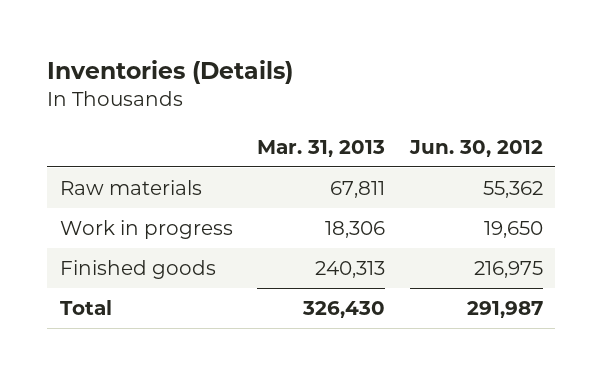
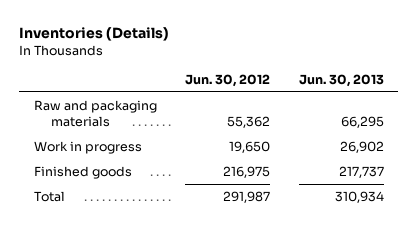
[257,139,386,157] Mar. 31, 2013 -> none
none -> [299,74,385,88] Jun. 30, 2013
[59,180,202,196] Raw materials -> [33,99,157,127] Raw and packaging materials

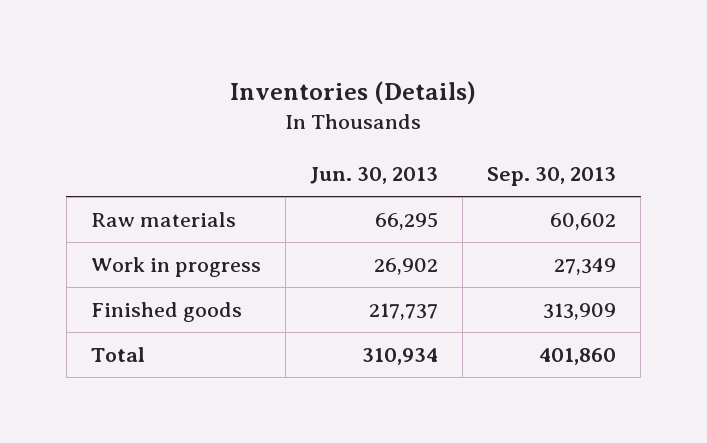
[185,74,271,88] Jun. 30, 2012 -> none
none -> [487,167,617,187] Sep. 30, 2013
[33,99,157,127] Raw and packaging materials -> [90,212,236,228] Raw materials

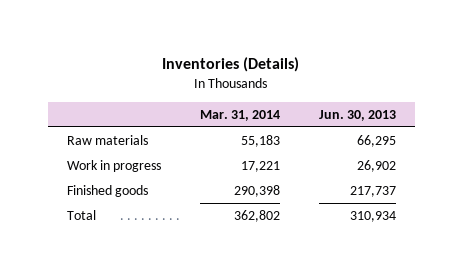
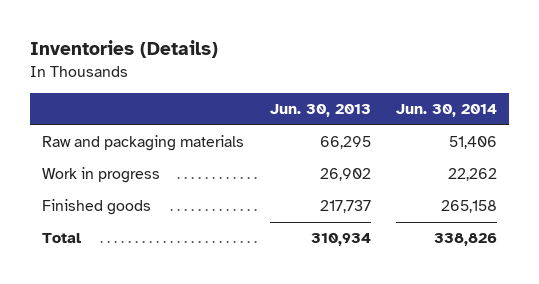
[199,109,280,121] Mar. 31, 2014 -> none
none -> [395,104,497,118] Jun. 30, 2014
[67,134,149,145] Raw materials -> [42,135,245,152] Raw and packaging materials

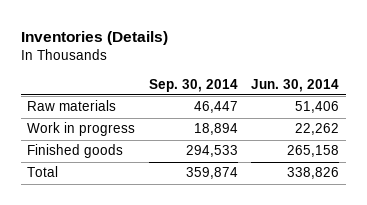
[269,104,371,118] Jun. 30, 2013 -> none
none -> [148,78,238,92] Sep. 30, 2014
[42,135,245,152] Raw and packaging materials -> [27,100,117,112] Raw materials

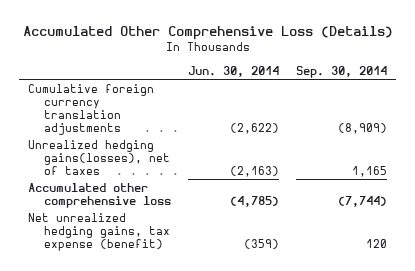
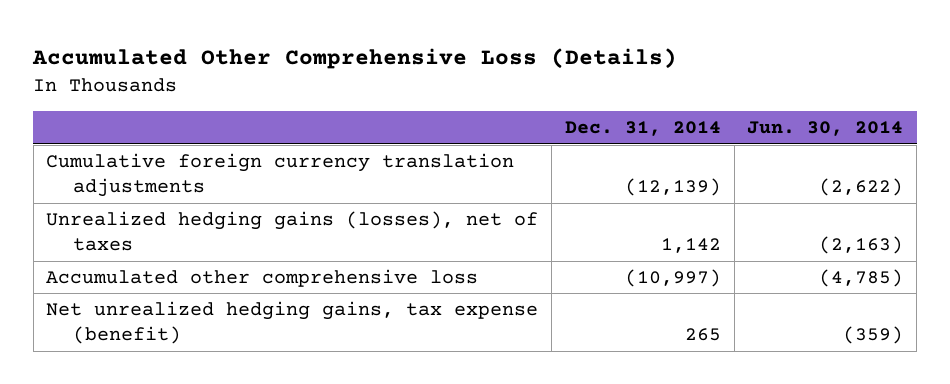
[296,66,388,79] Sep. 30, 2014 -> none
none -> [564,121,721,137] Dec. 31, 2014
[28,139,170,175] Unrealized hedging gains(losses), net of taxes -> [46,211,539,252] Unrealized hedging gains (losses), net of taxes

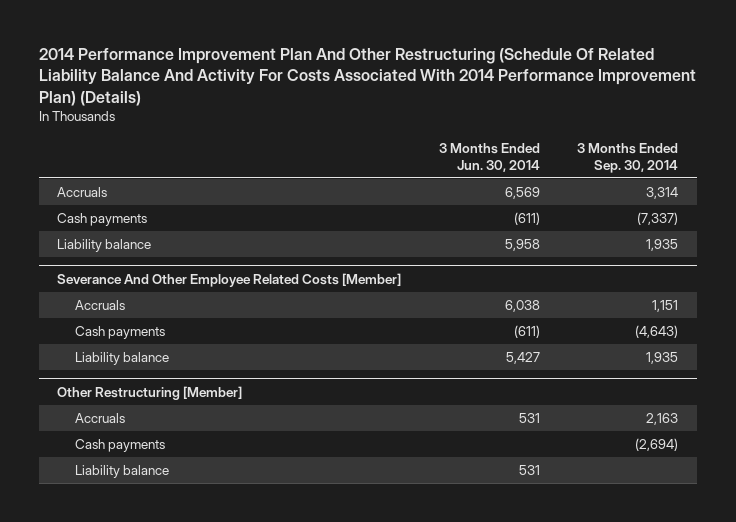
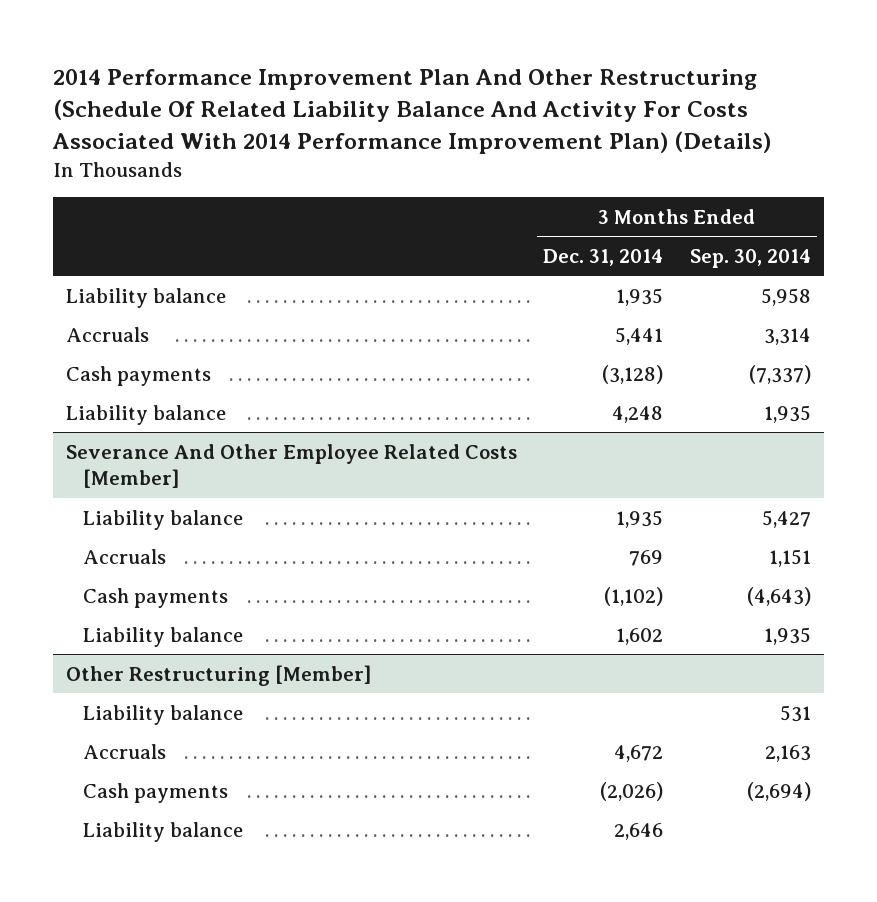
[438,142,540,172] 3 Months Ended Jun. 30, 2014 -> none
none -> [543,248,664,266] Dec. 31, 2014
none -> [66,287,228,308] Liability balance
none -> [82,509,244,530] Liability balance
none -> [82,704,244,725] Liability balance

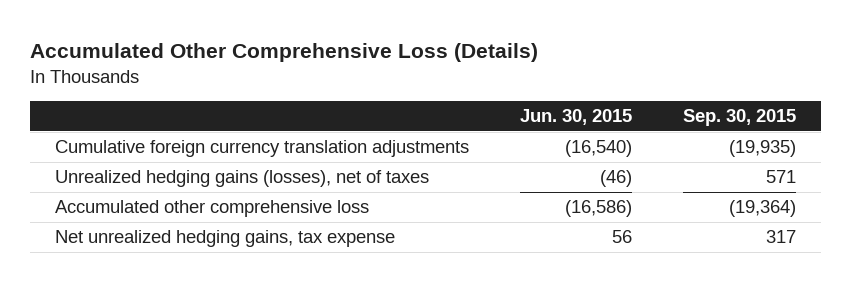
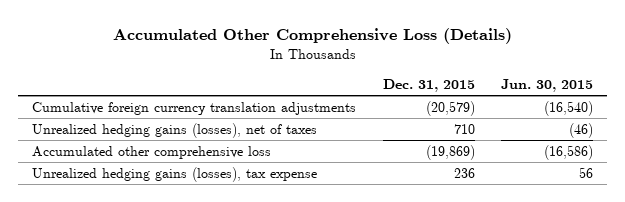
[682,109,796,127] Sep. 30, 2015 -> none
none -> [382,79,475,93] Dec. 31, 2015
[55,230,396,248] Net unrealized hedging gains, tax expense -> [31,166,317,182] Unrealized hedging gains (losses), tax expense

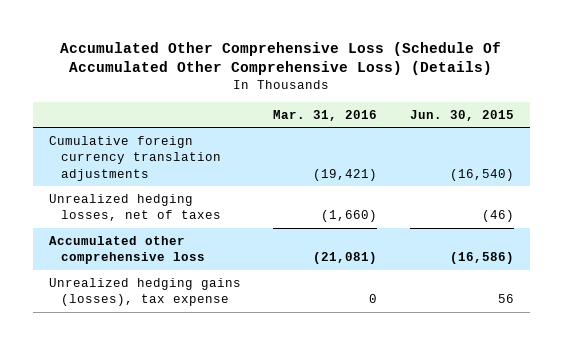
[112,28,512,45] Accumulated Other Comprehensive Loss (Details) -> [60,41,502,76] Accumulated Other Comprehensive Loss (Schedule Of Accumulated Other Comprehensive Loss) (Details)
[382,79,475,93] Dec. 31, 2015 -> none
none -> [273,109,378,121] Mar. 31, 2016
[31,122,317,138] Unrealized hedging gains (losses), net of taxes -> [49,193,222,222] Unrealized hedging losses, net of taxes

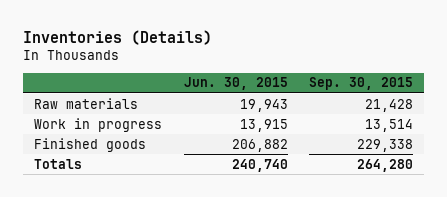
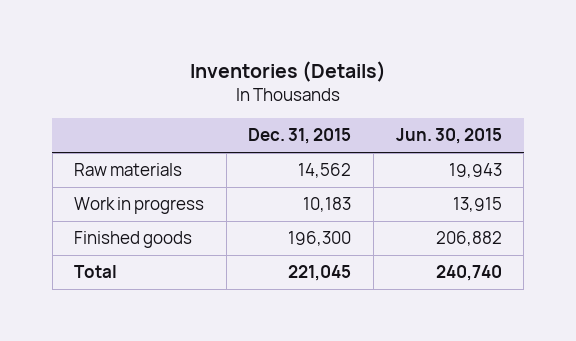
[308,77,413,91] Sep. 30, 2015 -> none
none -> [248,128,352,145] Dec. 31, 2015
[34,158,83,169] Totals -> [74,265,118,279] Total

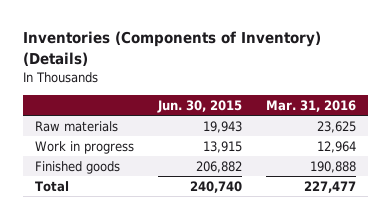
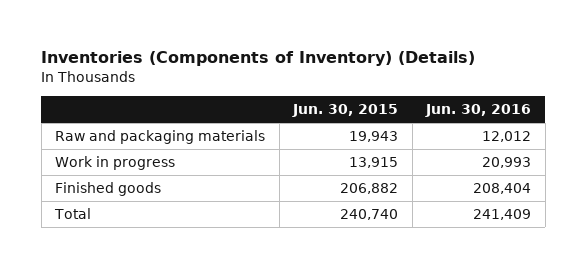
[266,99,357,112] Mar. 31, 2016 -> none
none -> [425,104,532,118] Jun. 30, 2016
[35,120,119,132] Raw materials -> [55,130,266,145] Raw and packaging materials

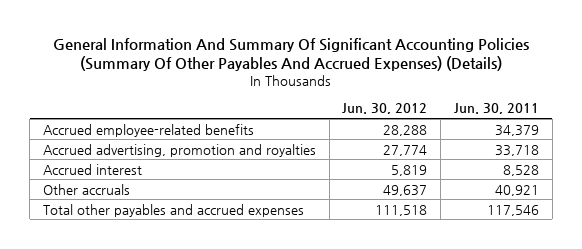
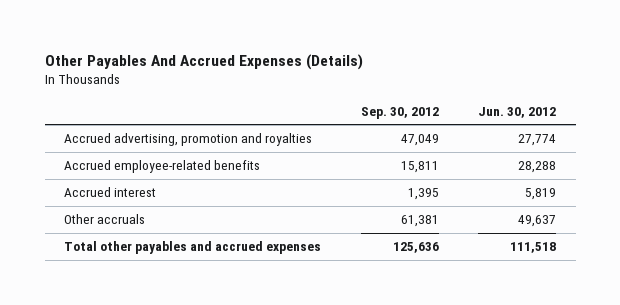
[52,38,529,72] General Information And Summary Of Significant Accounting Policies (Summary Of Other Payables And Accrued Expenses) (Details) -> [44,53,363,70] Other Payables And Accrued Expenses (Details)
[453,103,539,115] Jun. 30, 2011 -> none
none -> [360,106,439,119] Sep. 30, 2012
[42,123,254,137] Accrued employee-related benefits -> [64,160,261,174] Accrued employee-related benefits

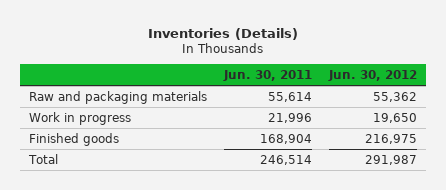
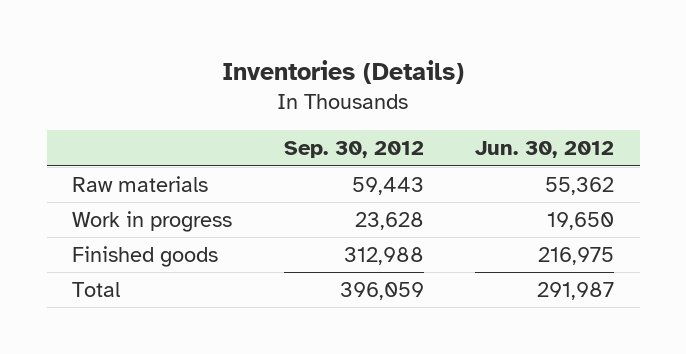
[222,70,312,82] Jun. 30, 2011 -> none
none -> [283,141,424,159] Sep. 30, 2012
[28,90,207,104] Raw and packaging materials -> [72,176,209,193] Raw materials

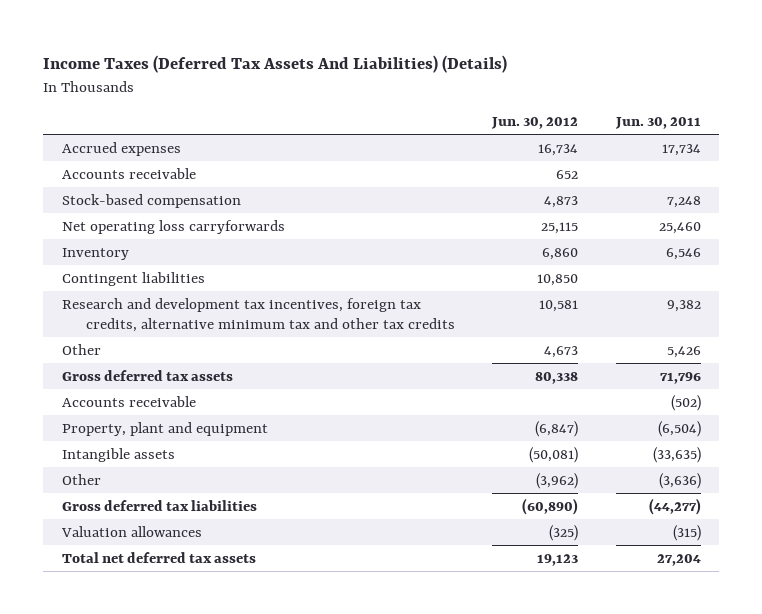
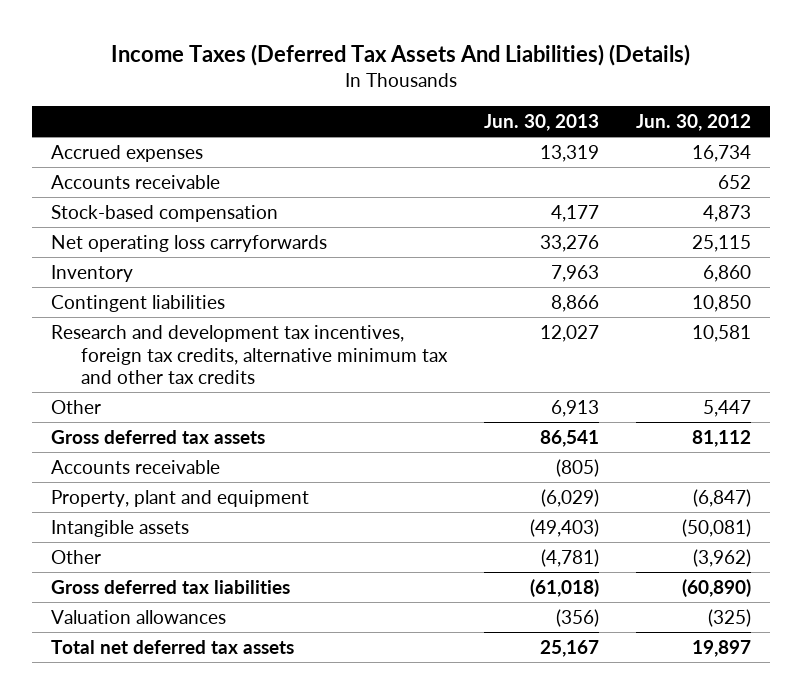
[614,116,701,129] Jun. 30, 2011 -> none
none -> [483,114,599,132] Jun. 30, 2013
[544,345,579,358] 4,673 -> [703,399,752,417] 5,447
[535,371,579,384] 80,338 -> [692,429,752,447] 81,112
[537,553,579,566] 19,123 -> [692,639,752,657] 19,897

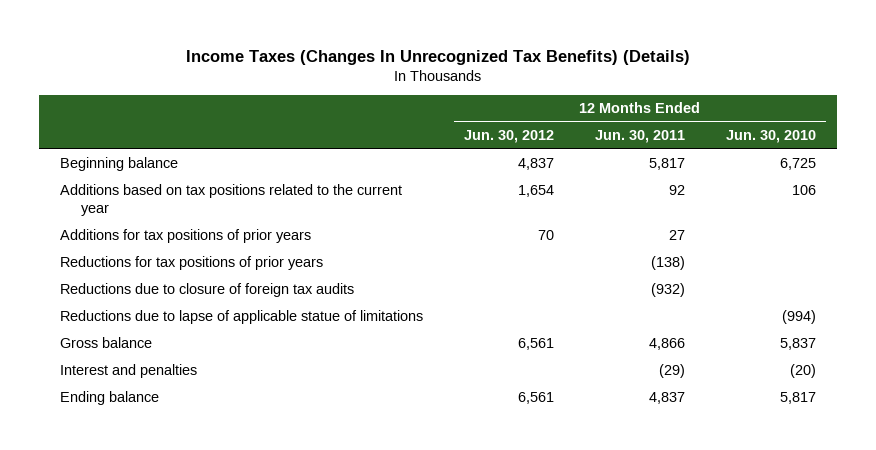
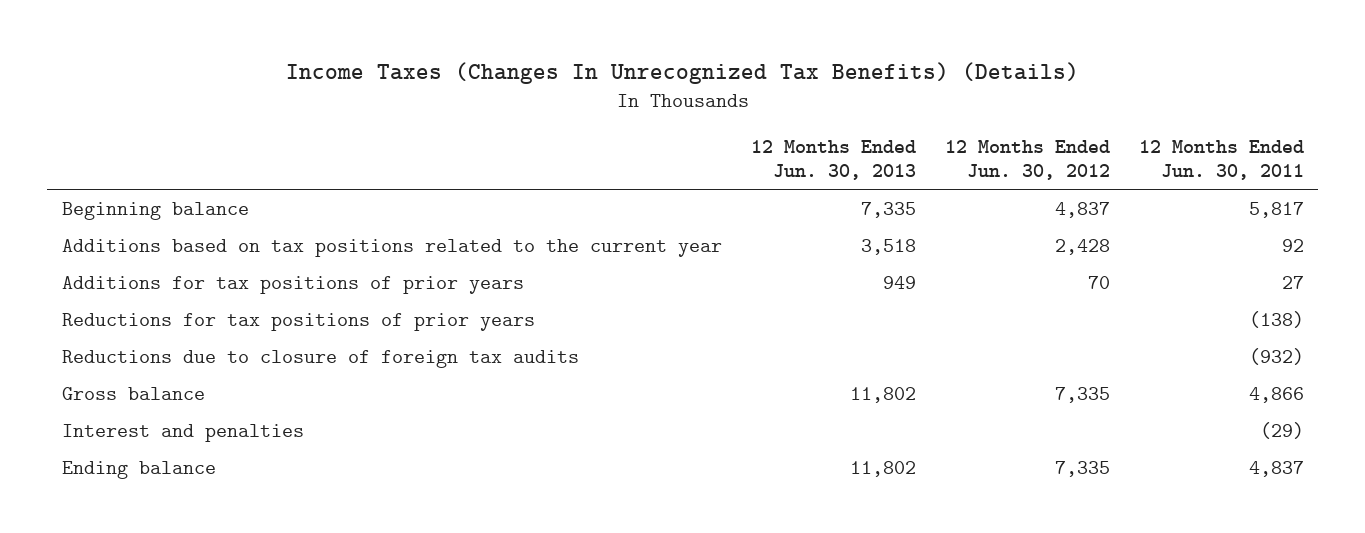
[726,130,817,144] Jun. 30, 2010 -> none
none -> [750,139,916,180] 12 Months Ended Jun. 30, 2013
[518,185,555,198] 1,654 -> [1054,239,1110,256] 2,428
[59,310,423,325] Reductions due to lapse of applicable statue of limitations -> none
[518,338,555,351] 6,561 -> [1054,387,1110,404] 7,335
[518,392,555,405] 6,561 -> [1054,461,1110,478] 7,335

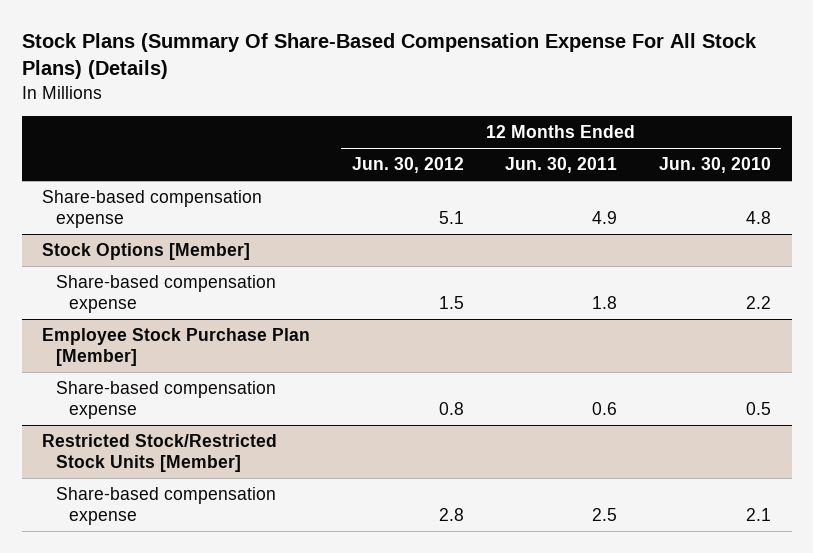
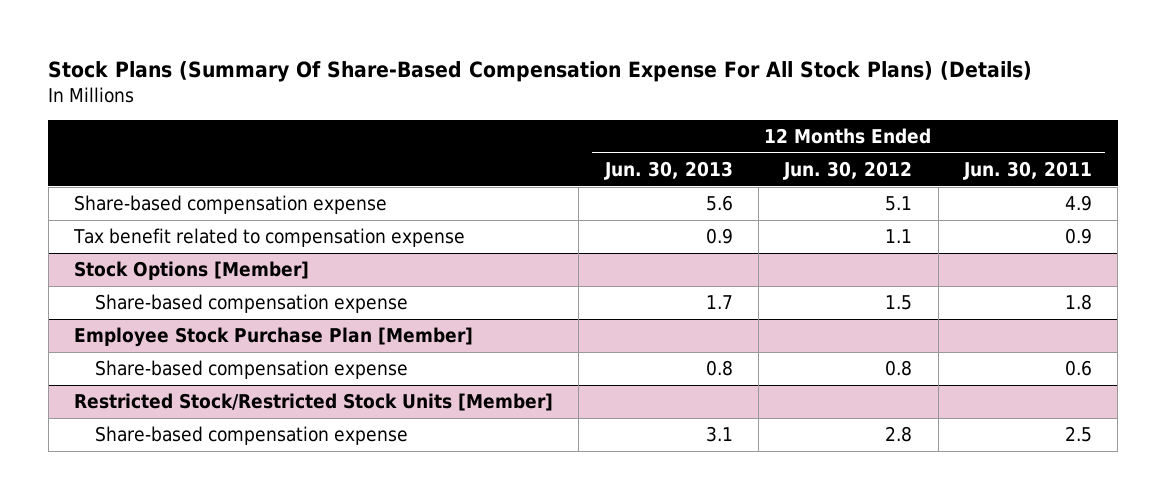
[658,157,771,174] Jun. 30, 2010 -> none
none -> [603,161,733,181] Jun. 30, 2013
none -> [73,228,466,248] Tax benefit related to compensation expense

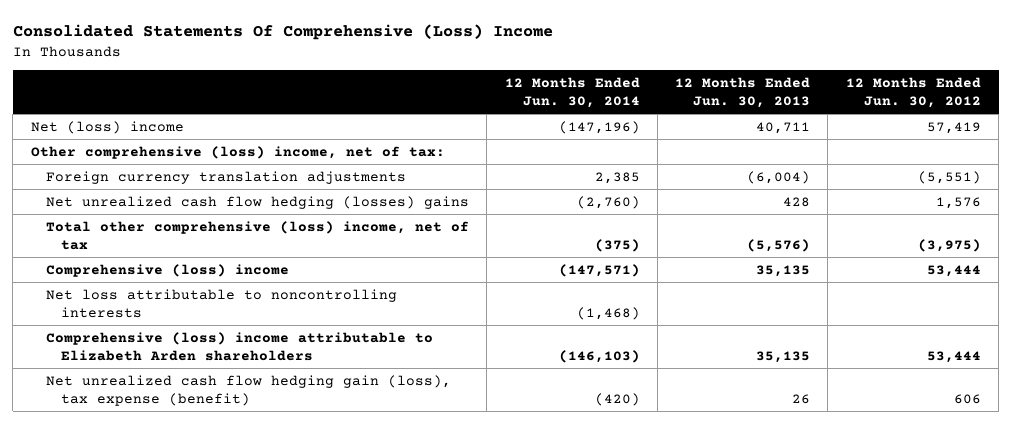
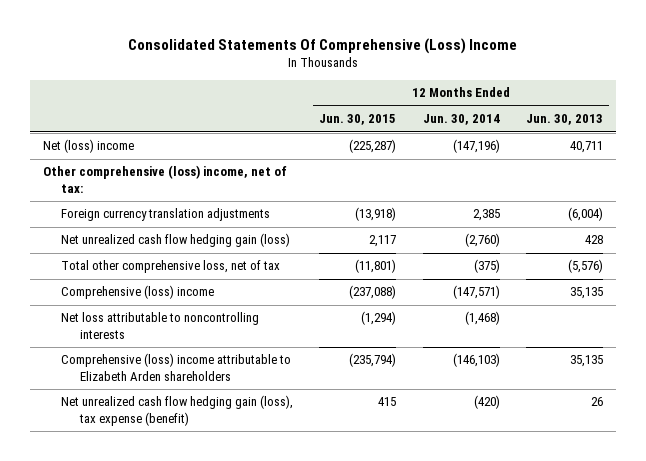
[845,77,981,108] 12 Months Ended Jun. 30, 2012 -> none
none -> [319,114,397,126] Jun. 30, 2015
[46,195,470,209] Net unrealized cash flow hedging (losses) gains -> [61,233,291,248] Net unrealized cash flow hedging gain (loss)
[46,220,470,250] Total other comprehensive (loss) income, net of tax -> [61,260,281,274] Total other comprehensive loss, net of tax

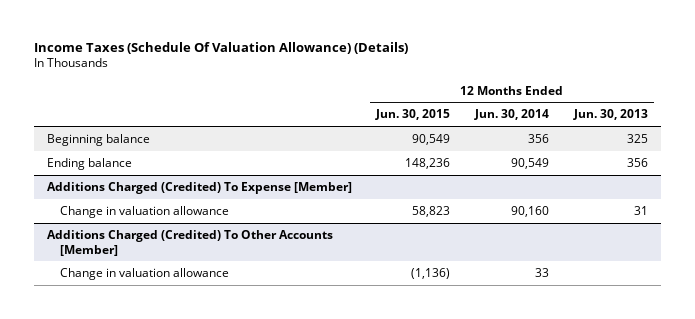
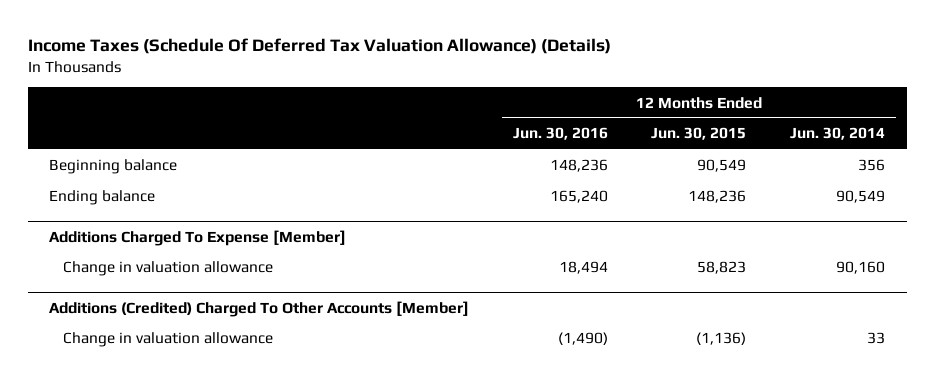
[34,42,409,55] Income Taxes (Schedule Of Valuation Allowance) (Details) -> [27,38,611,55] Income Taxes (Schedule Of Deferred Tax Valuation Allowance) (Details)
[573,109,649,121] Jun. 30, 2013 -> none
none -> [512,127,608,141] Jun. 30, 2016
[46,181,352,194] Additions Charged (Credited) To Expense [Member] -> [49,229,347,246] Additions Charged To Expense [Member]
[46,229,333,256] Additions Charged (Credited) To Other Accounts [Member] -> [49,300,470,317] Additions (Credited) Charged To Other Accounts [Member]

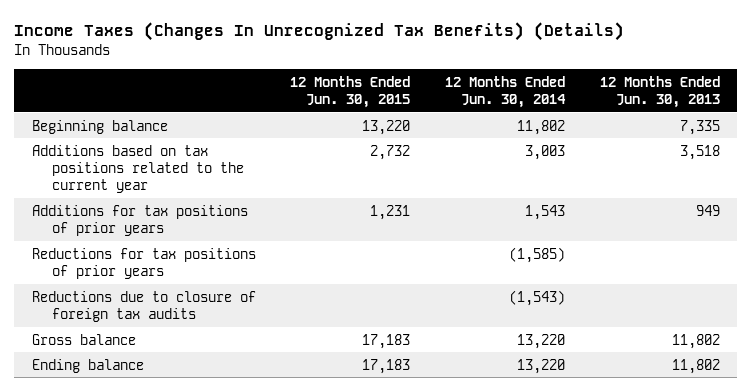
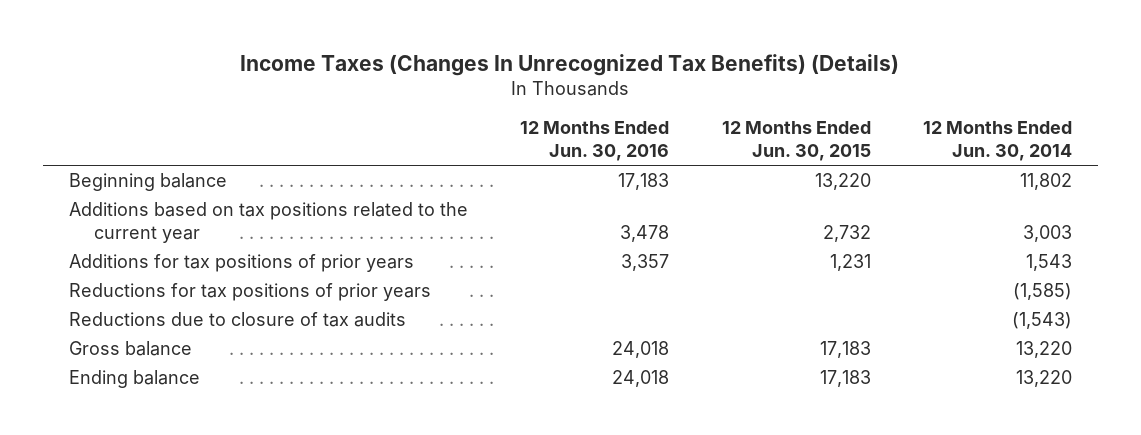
[599,75,720,109] 12 Months Ended Jun. 30, 2013 -> none
none -> [520,121,670,162] 12 Months Ended Jun. 30, 2016
[31,290,256,322] Reductions due to closure of foreign tax audits -> [68,311,406,327] Reductions due to closure of tax audits

